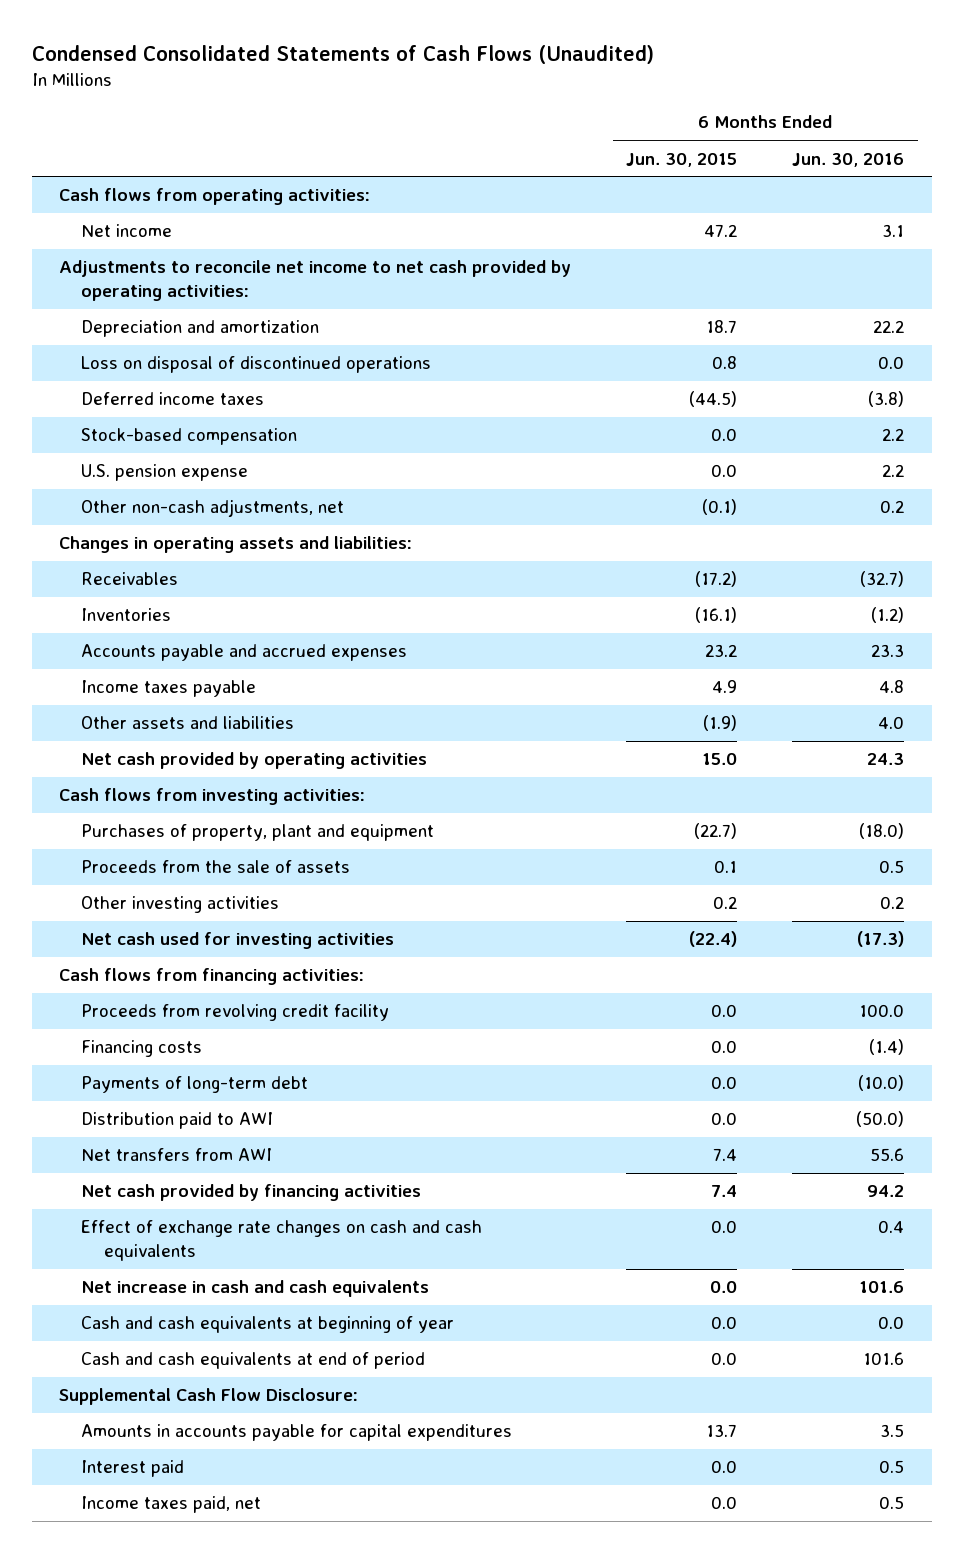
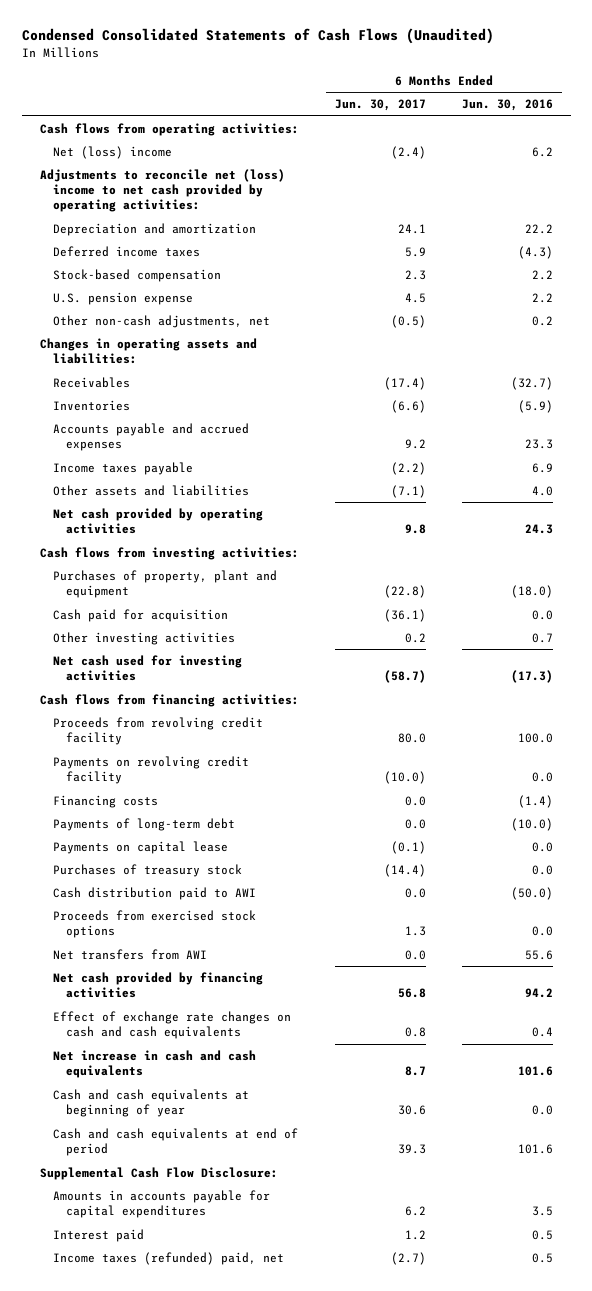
[626,152,738,167] Jun. 30, 2015 -> none
none -> [334,99,426,112] Jun. 30, 2017
[81,224,173,238] Net income -> [52,145,172,159] Net (loss) income
[882,224,905,238] 3.1 -> [531,146,553,157] 6.2
[59,260,572,302] Adjustments to reconcile net income to net cash provided by operating activities: -> [39,168,285,213] Adjustments to reconcile net (loss) income to net cash provided by operating activities:
[81,356,432,374] Loss on disposal of discontinued operations -> none
[868,391,905,408] (3.8) -> [517,245,553,259] (4.3)
[871,607,905,624] (1.2) -> [517,399,553,413] (5.9)
[879,680,905,694] 4.8 -> [531,462,553,473] 6.9
[81,860,351,874] Proceeds from the sale of assets -> none
none -> [52,608,228,622] Cash paid for acquisition
[880,896,905,910] 0.2 -> [531,632,553,643] 0.7
none -> [52,755,249,785] Payments on revolving credit facility
none -> [52,840,228,854] Payments on capital lease
none -> [52,863,242,877] Purchases of treasury stock
[81,1112,274,1130] Distribution paid to AWI -> [52,886,256,900] Cash distribution paid to AWI
none -> [52,909,256,939] Proceeds from exercised stock options
[81,1496,262,1514] Income taxes paid, net -> [52,1251,284,1265] Income taxes (refunded) paid, net

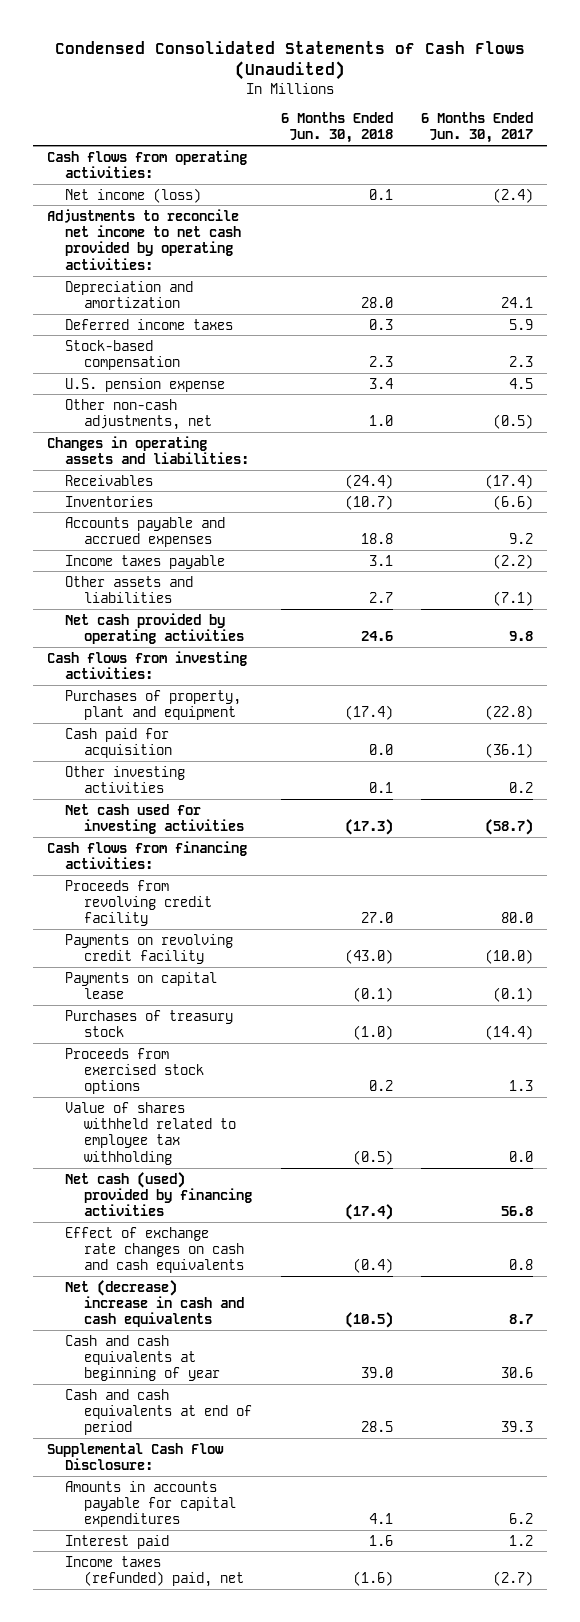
[461,99,553,112] Jun. 30, 2016 -> none
none -> [280,112,393,144] 6 Months Ended Jun. 30, 2018
[52,145,172,159] Net (loss) income -> [65,187,202,203] Net income (loss)
[39,168,285,213] Adjustments to reconcile net (loss) income to net cash provided by operating activities: -> [46,208,242,270] Adjustments to reconcile net income to net cash provided by operating activities:
[52,794,158,808] Financing costs -> none
[52,817,235,831] Payments of long-term debt -> none
[52,886,256,900] Cash distribution paid to AWI -> none
[52,948,207,960] Net transfers from AWI -> none
none -> [65,1101,236,1165] Value of shares withheld related to employee tax withholding
[52,971,263,999] Net cash provided by financing activities -> [65,1171,252,1217] Net cash (used) provided by financing activities
[52,1049,256,1079] Net increase in cash and cash equivalents -> [65,1279,244,1328] Net (decrease) increase in cash and cash equivalents

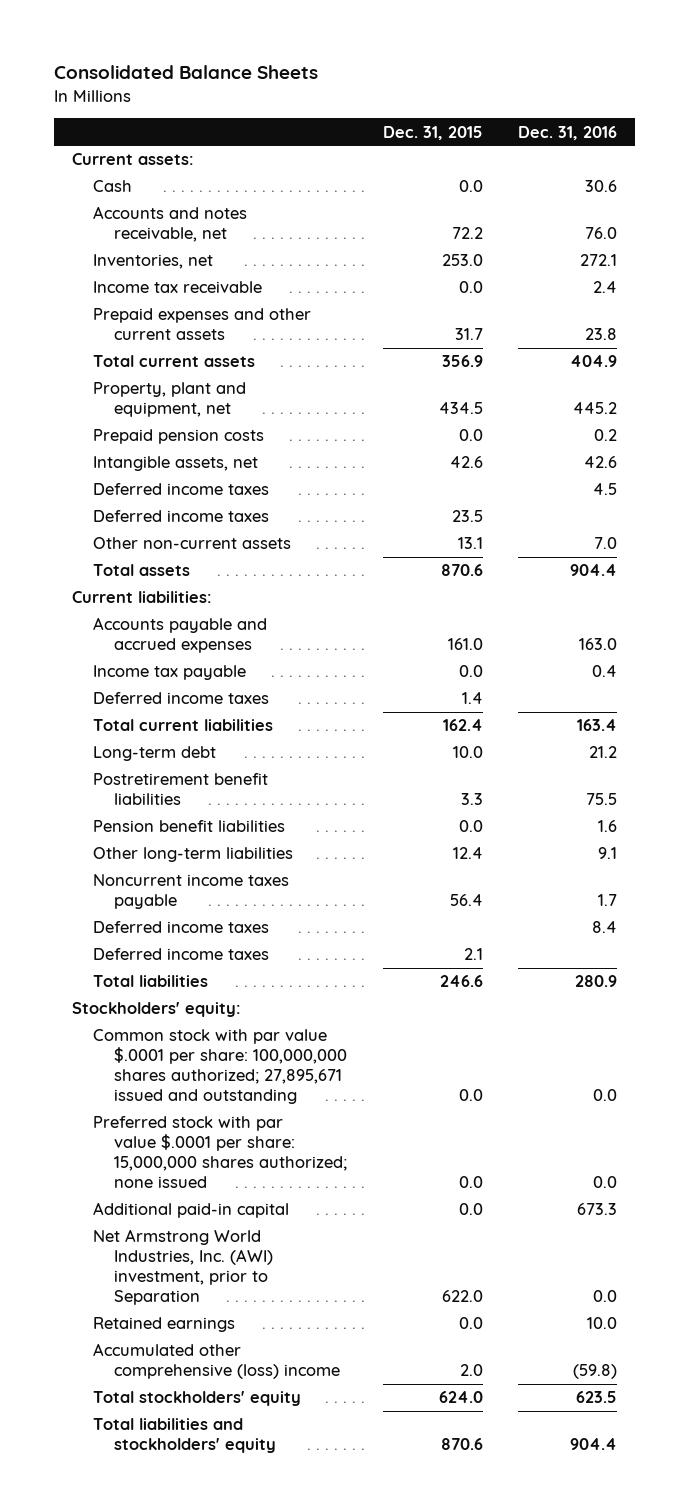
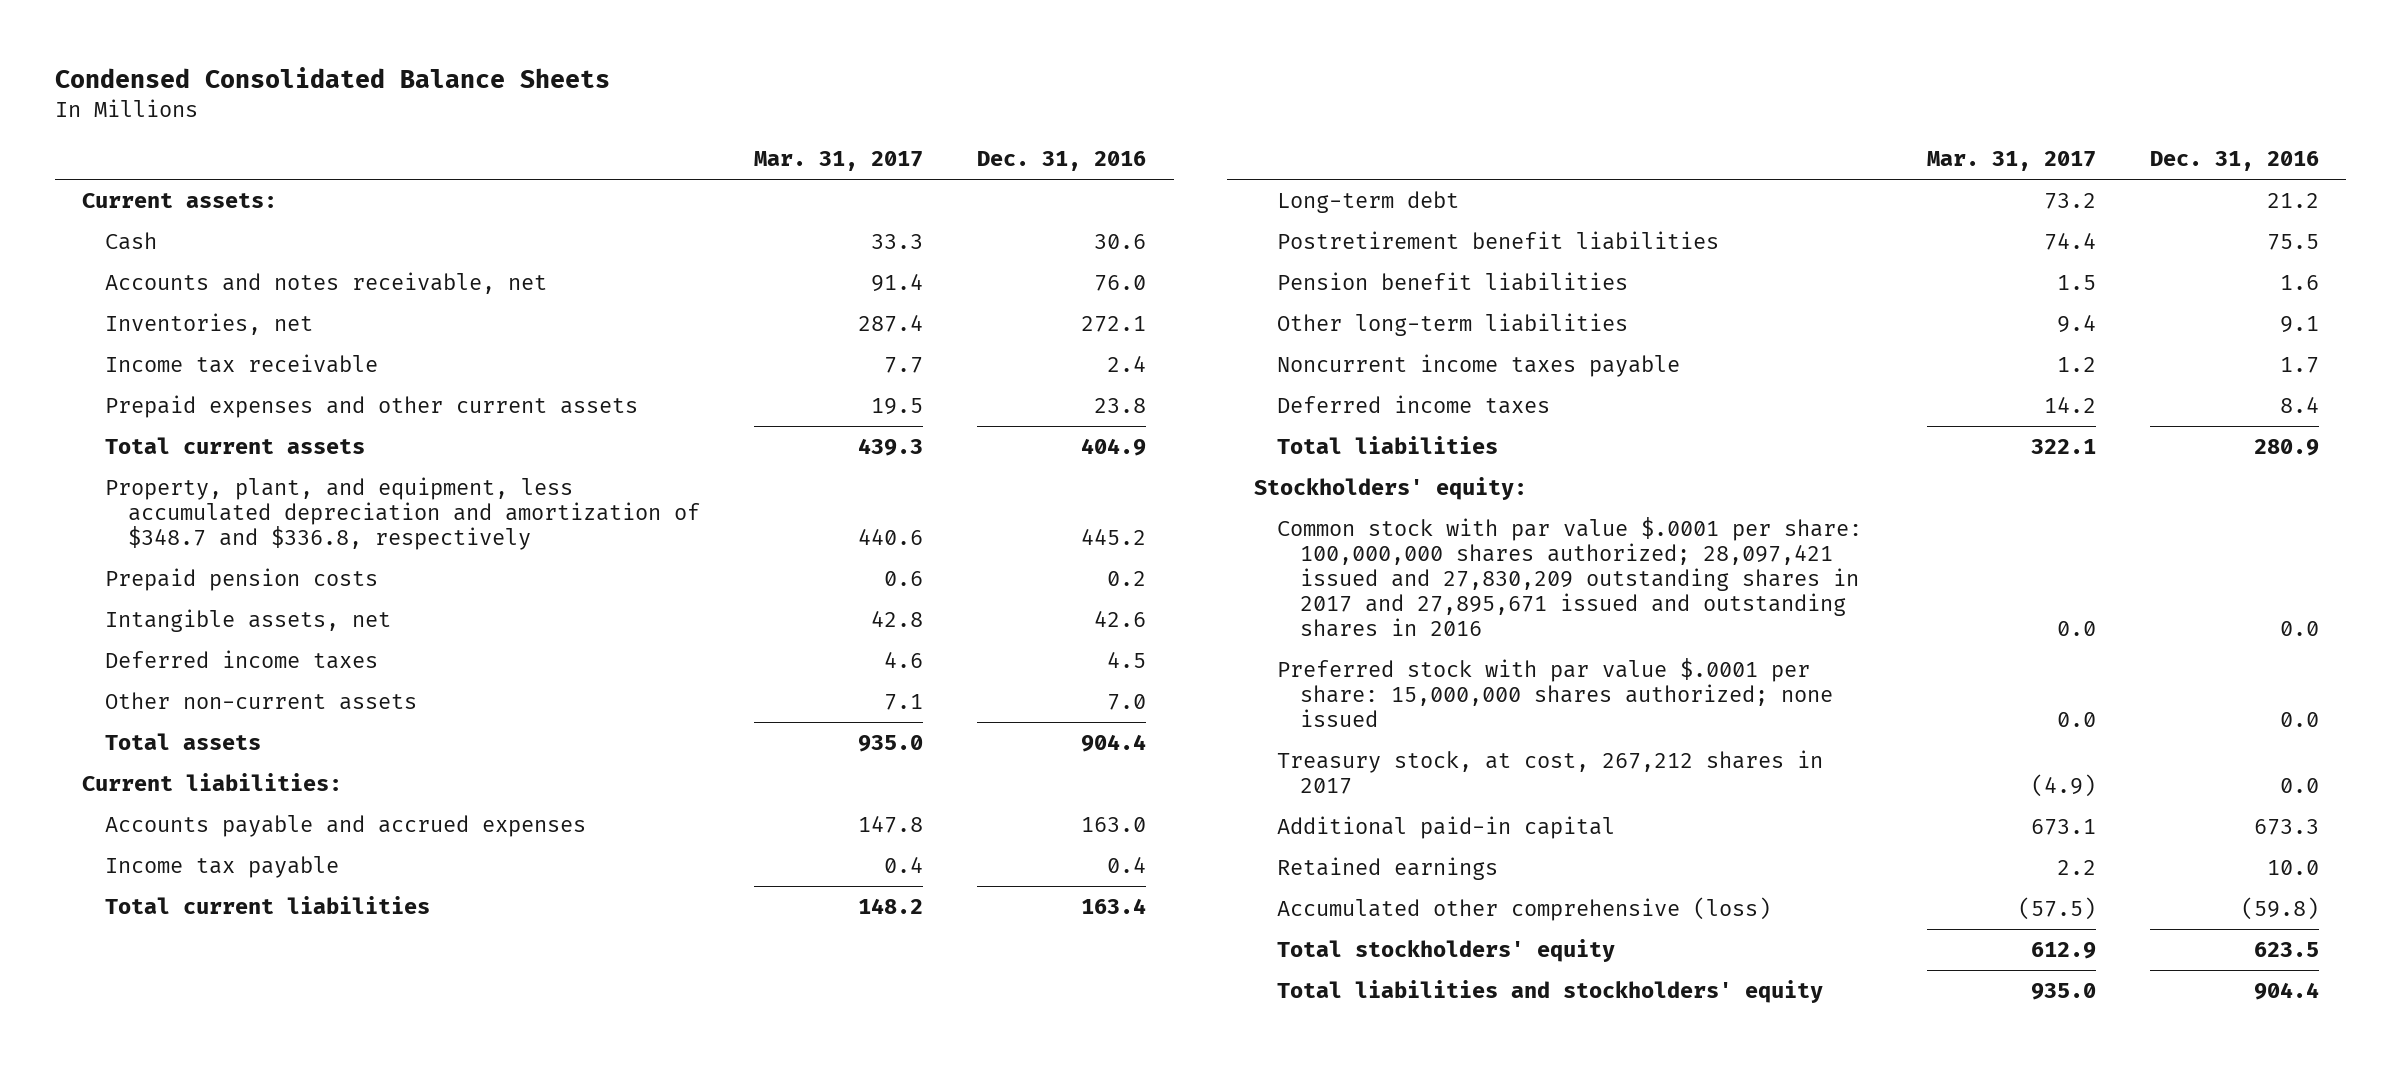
[53,65,318,80] Consolidated Balance Sheets -> [54,66,610,88] Condensed Consolidated Balance Sheets
[382,125,483,140] Dec. 31, 2015 -> none
none -> [754,151,924,172] Mar. 31, 2017
[93,382,247,418] Property, plant and equipment, net -> [104,477,700,551] Property, plant, and equipment, less accumulated depreciation and amortization of $348.7 and $336.8, respectively
[93,510,270,523] Deferred income taxes -> none
[93,692,270,705] Deferred income taxes -> none
[93,948,270,961] Deferred income taxes -> none
[93,1029,348,1104] Common stock with par value $.0001 per share: 100,000,000 shares authorized; 27,895,671 issued and outstanding -> [1277,517,1863,637] Common stock with par value $.0001 per share: 100,000,000 shares authorized; 28,097,421 issued and 27,830,209 outstanding shares in 2017 and 27,895,671 issued and outstanding shares in 2016
none -> [1277,750,1824,795] Treasury stock, at cost, 267,212 shares in 2017
[93,1229,274,1305] Net Armstrong World Industries, Inc. (AWI) investment, prior to Separation -> none
[93,1343,341,1380] Accumulated other comprehensive (loss) income -> [1277,897,1772,922] Accumulated other comprehensive (loss)

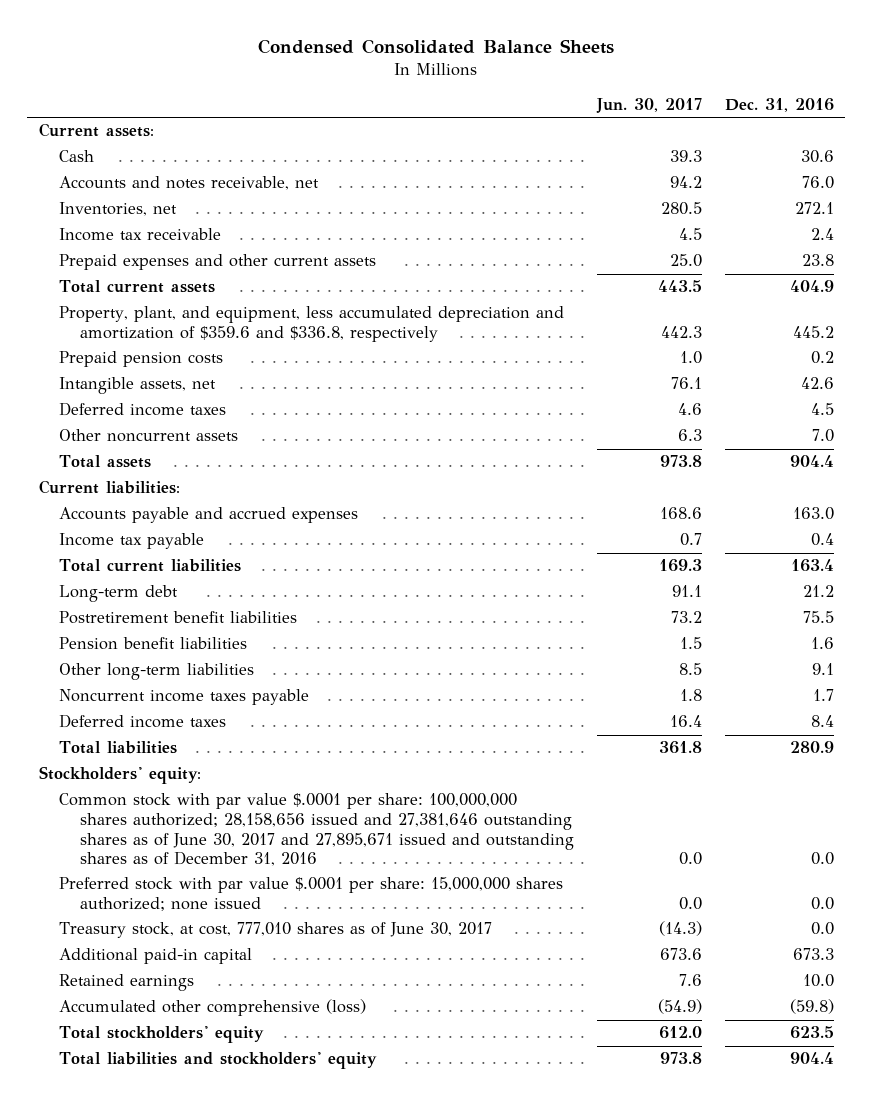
[754,151,924,172] Mar. 31, 2017 -> none
none -> [595,98,702,114] Jun. 30, 2017
[104,477,700,551] Property, plant, and equipment, less accumulated depreciation and amortization of $348.7 and $336.8, respectively -> [59,306,565,343] Property, plant, and equipment, less accumulated depreciation and amortization of $359.6 and $336.8, respectively
[104,692,417,711] Other non-current assets -> [59,429,239,443] Other noncurrent assets
[1277,517,1863,637] Common stock with par value $.0001 per share: 100,000,000 shares authorized; 28,097,421 issued and 27,830,209 outstanding shares in 2017 and 27,895,671 issued and outstanding shares in 2016 -> [59,793,574,867] Common stock with par value $.0001 per share: 100,000,000 shares authorized; 28,158,656 issued and 27,381,646 outstanding shares as of June 30, 2017 and 27,895,671 issued and outstanding shares as of December 31, 2016
[1277,750,1824,795] Treasury stock, at cost, 267,212 shares in 2017 -> [59,922,493,939] Treasury stock, at cost, 777,010 shares as of June 30, 2017

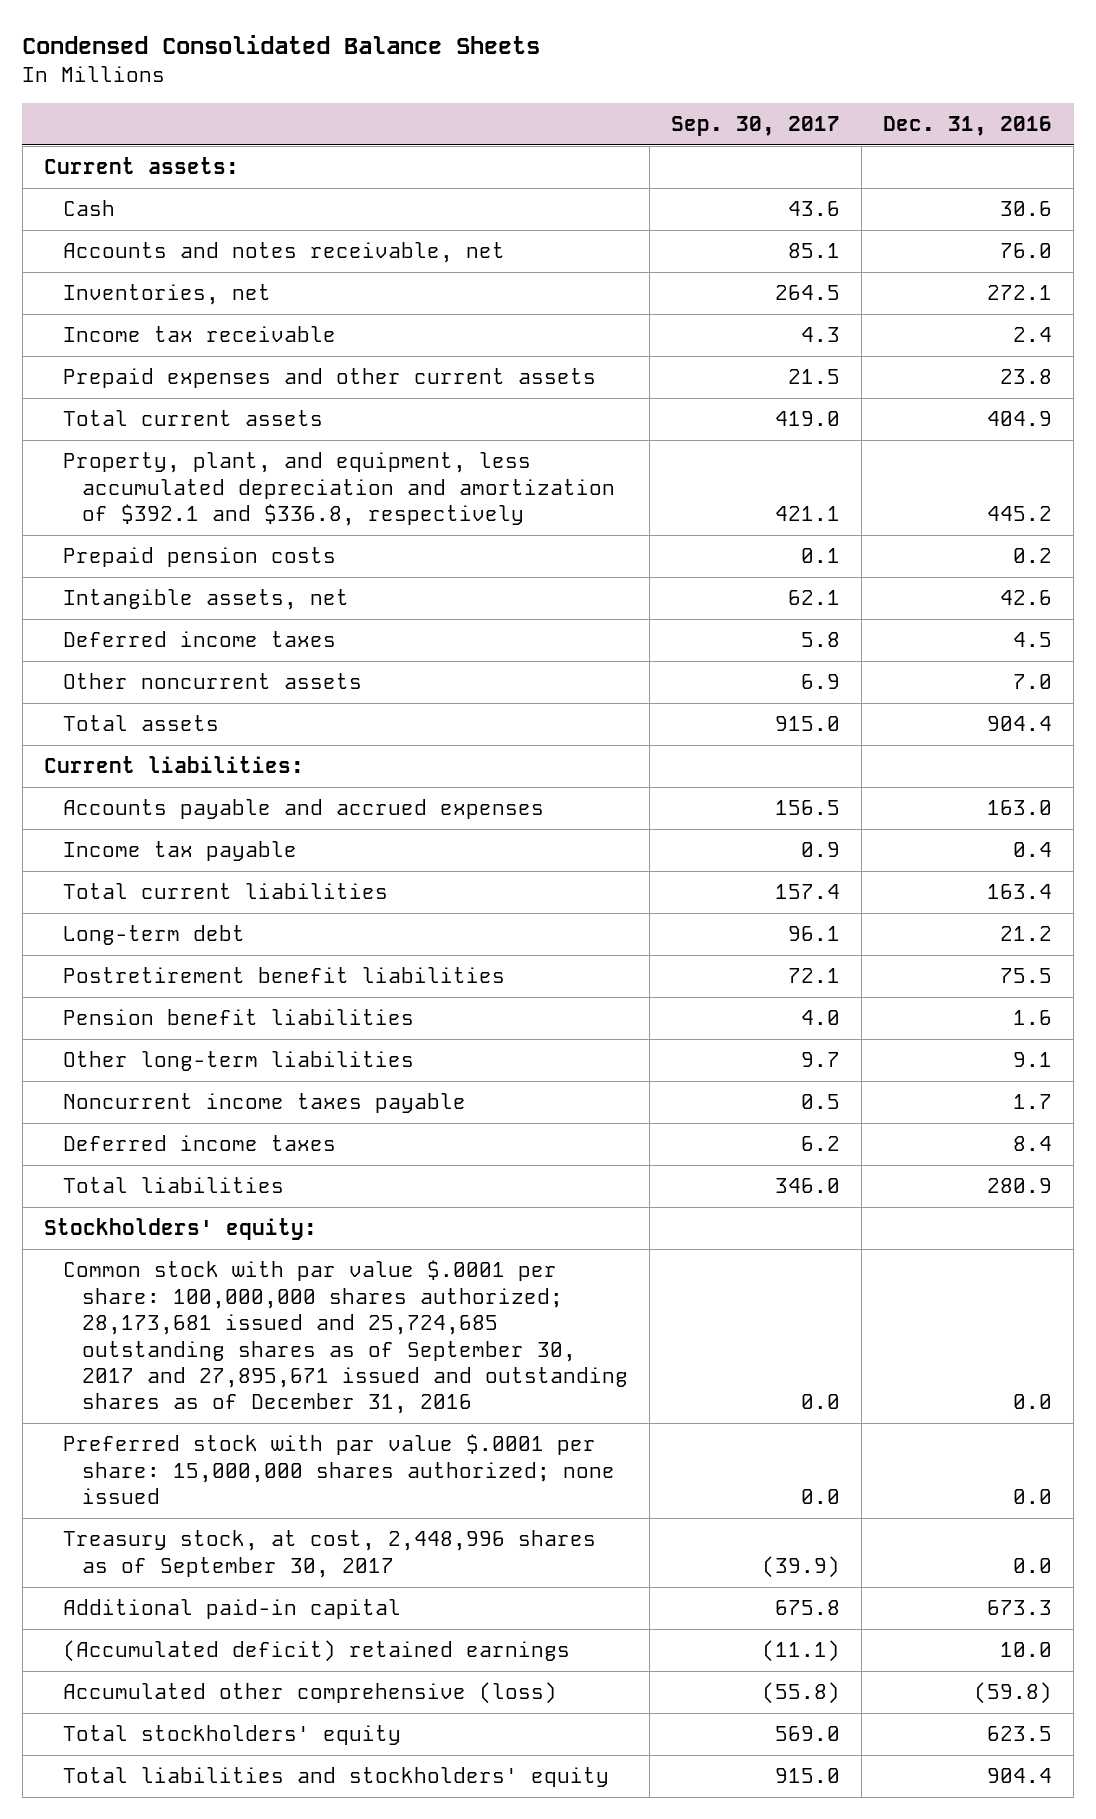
[595,98,702,114] Jun. 30, 2017 -> none
none -> [670,115,840,136] Sep. 30, 2017
[59,306,565,343] Property, plant, and equipment, less accumulated depreciation and amortization of $359.6 and $336.8, respectively -> [62,452,615,527] Property, plant, and equipment, less accumulated depreciation and amortization of $392.1 and $336.8, respectively
[59,793,574,867] Common stock with par value $.0001 per share: 100,000,000 shares authorized; 28,158,656 issued and 27,381,646 outstanding shares as of June 30, 2017 and 27,895,671 issued and outstanding shares as of December 31, 2016 -> [62,1260,628,1415] Common stock with par value $.0001 per share: 100,000,000 shares authorized; 28,173,681 issued and 25,724,685 outstanding shares as of September 30, 2017 and 27,895,671 issued and outstanding shares as of December 31, 2016
[59,922,493,939] Treasury stock, at cost, 777,010 shares as of June 30, 2017 -> [62,1530,596,1578] Treasury stock, at cost, 2,448,996 shares as of September 30, 2017
[59,974,195,992] Retained earnings -> [62,1640,570,1663] (Accumulated deficit) retained earnings

